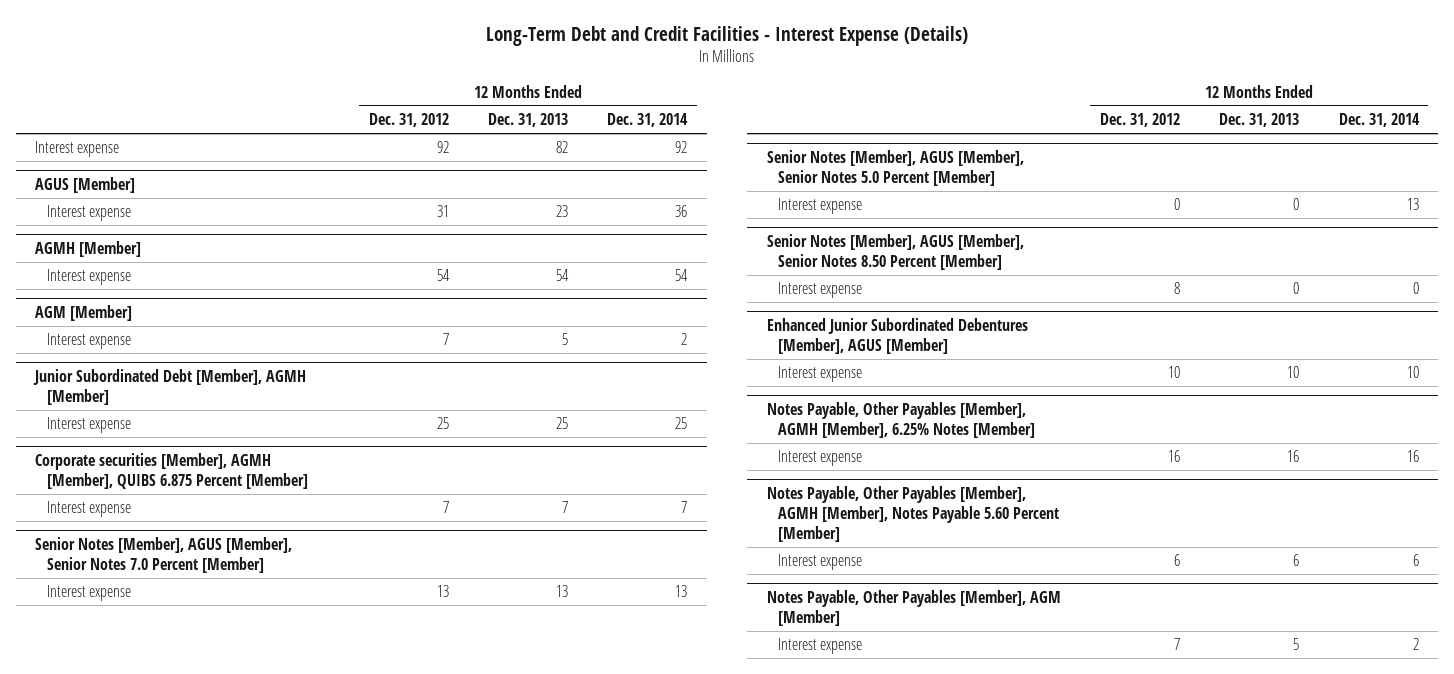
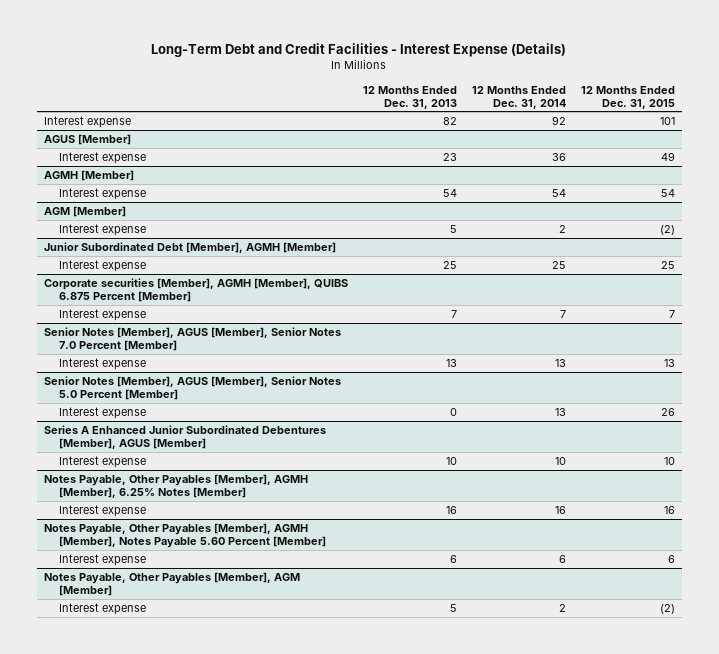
[368,113,449,128] Dec. 31, 2012 -> none
none -> [580,85,675,109] 12 Months Ended Dec. 31, 2015
[766,234,1024,270] Senior Notes [Member], AGUS [Member], Senior Notes 8.50 Percent [Member] -> none
[778,282,863,299] Interest expense -> none
[766,318,1028,354] Enhanced Junior Subordinated Debentures [Member], AGUS [Member] -> [44,424,327,449] Series A Enhanced Junior Subordinated Debentures [Member], AGUS [Member]

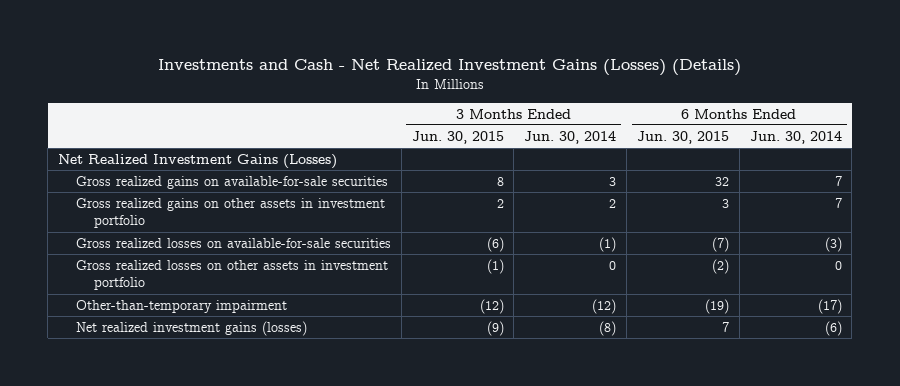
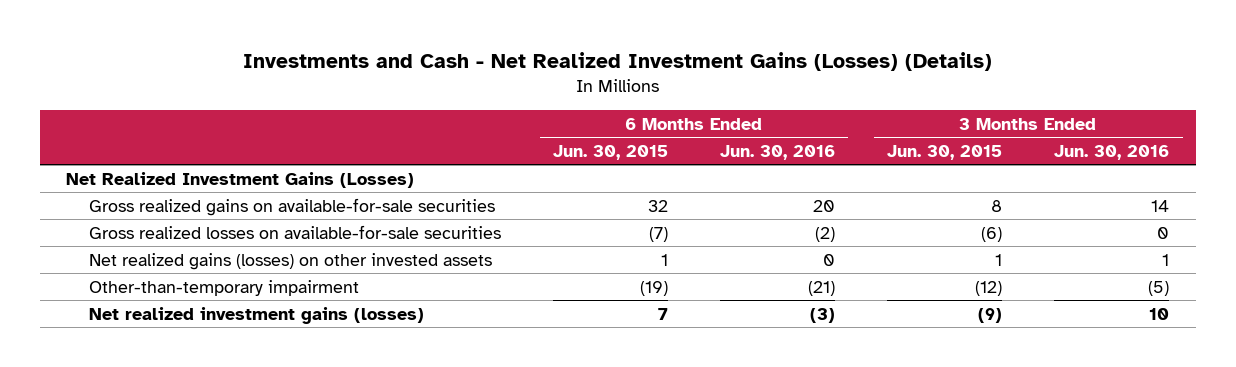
[524,130,617,144] Jun. 30, 2014 -> none
[749,130,842,144] Jun. 30, 2014 -> none
none -> [720,145,836,161] Jun. 30, 2016
none -> [1054,145,1170,161] Jun. 30, 2016
[75,198,385,229] Gross realized gains on other assets in investment portfolio -> none
[75,260,388,291] Gross realized losses on other assets in investment portfolio -> none
none -> [89,252,493,270] Net realized gains (losses) on other invested assets

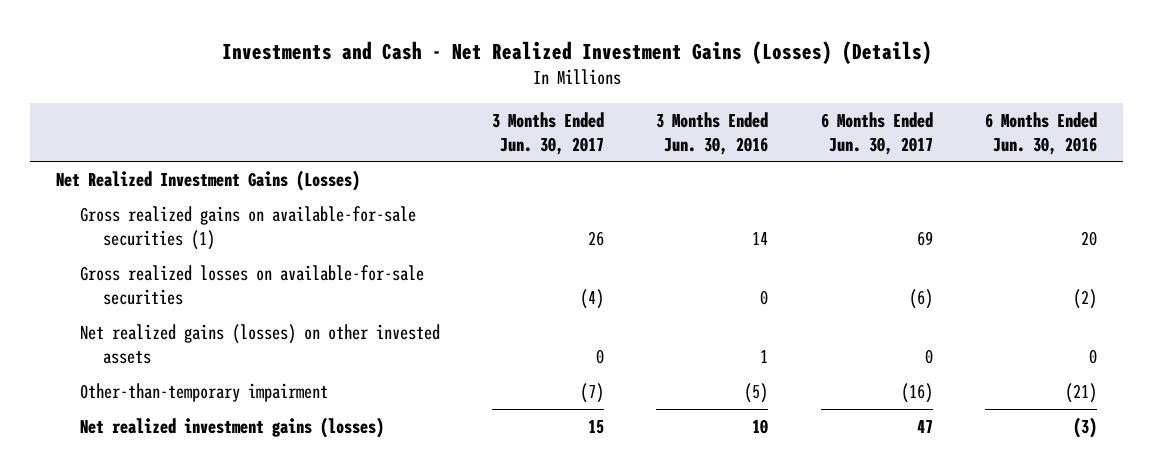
[553,145,669,161] Jun. 30, 2015 -> none
[887,145,1003,161] Jun. 30, 2015 -> none
none -> [492,111,605,155] 3 Months Ended Jun. 30, 2017
none -> [820,111,933,155] 6 Months Ended Jun. 30, 2017
[89,197,496,216] Gross realized gains on available-for-sale securities -> [79,205,416,250] Gross realized gains on available-for-sale securities (1)

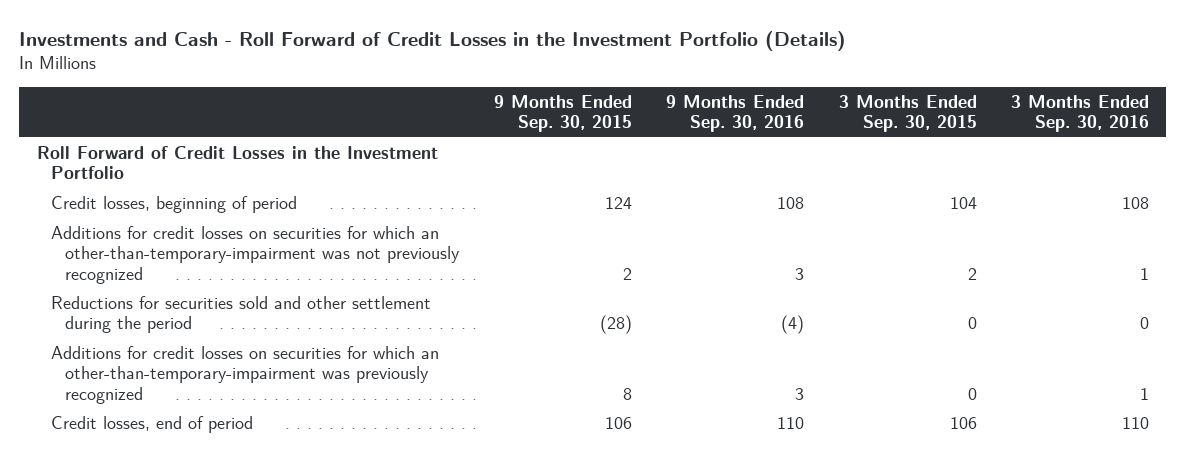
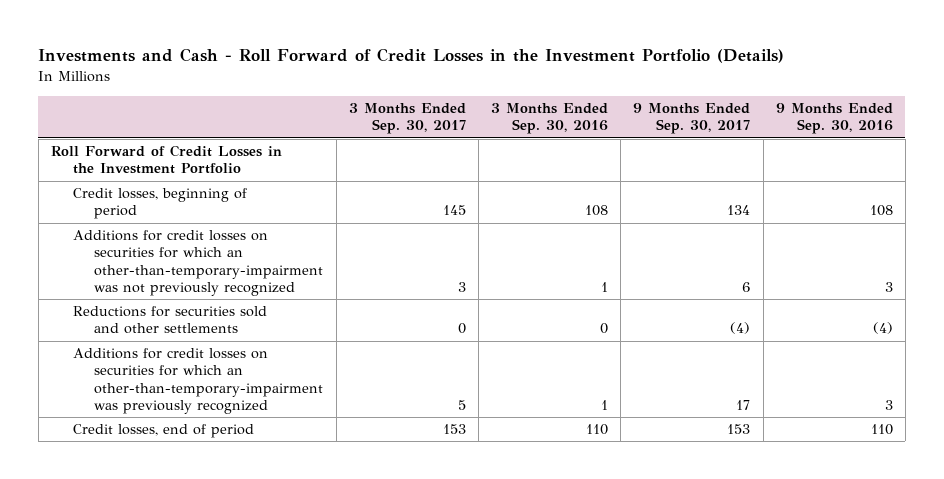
[493,94,632,132] 9 Months Ended Sep. 30, 2015 -> none
[838,94,977,132] 3 Months Ended Sep. 30, 2015 -> none
none -> [348,103,466,135] 3 Months Ended Sep. 30, 2017
none -> [633,103,751,135] 9 Months Ended Sep. 30, 2017
[50,295,431,334] Reductions for securities sold and other settlement during the period -> [72,306,267,335] Reductions for securities sold and other settlements

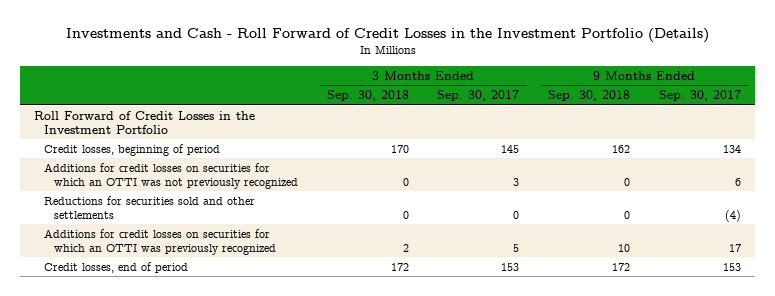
[491,103,609,135] 3 Months Ended Sep. 30, 2016 -> none
[775,103,893,135] 9 Months Ended Sep. 30, 2016 -> none
none -> [326,90,409,102] Sep. 30, 2018
none -> [548,90,631,102] Sep. 30, 2018
[72,230,324,296] Additions for credit losses on securities for which an other-than-temporary-impairment was not previously recognized -> [44,162,299,189] Additions for credit losses on securities for which an OTTI was not previously recognized
[72,348,324,414] Additions for credit losses on securities for which an other-than-temporary-impairment was previously recognized -> [44,228,277,255] Additions for credit losses on securities for which an OTTI was previously recognized

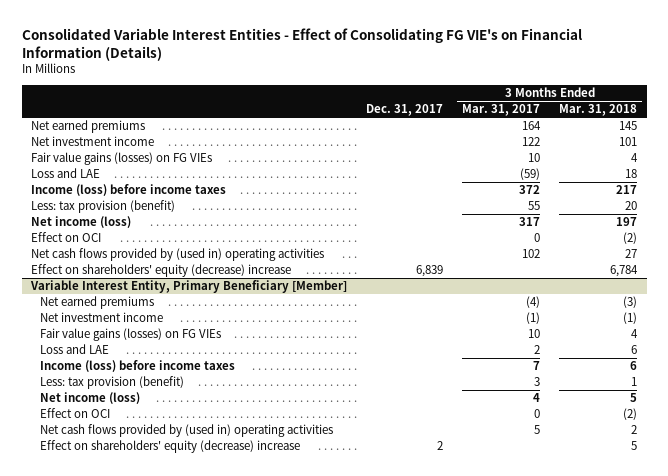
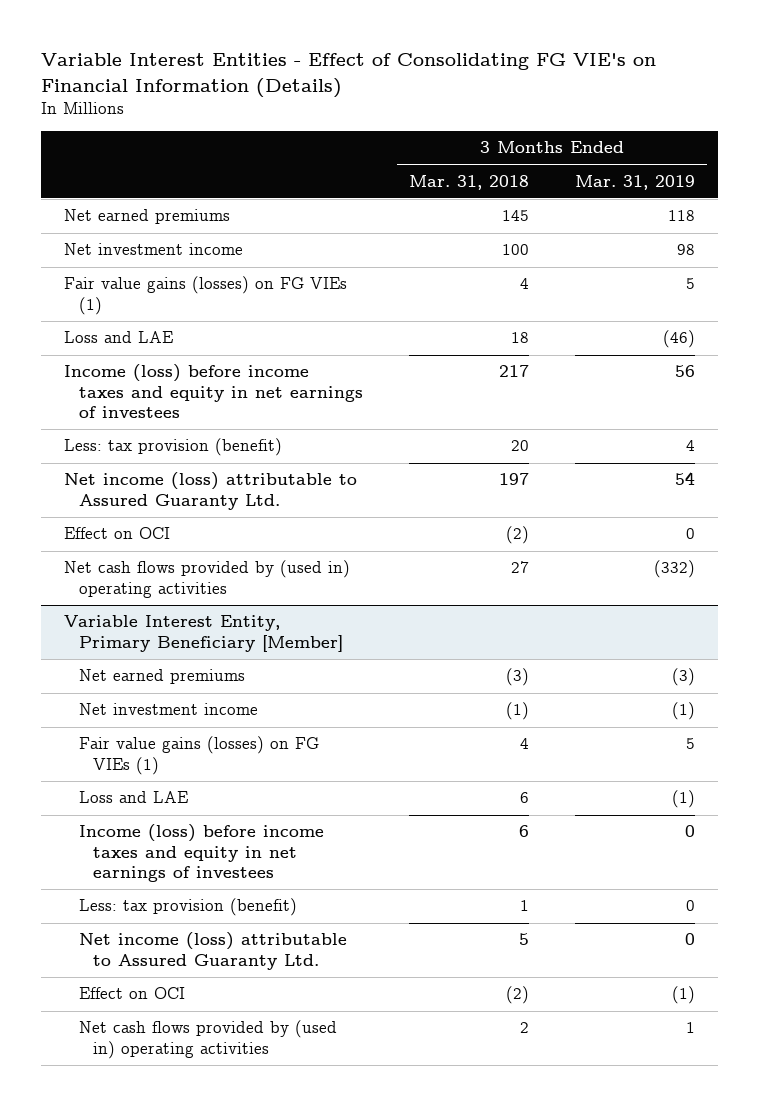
[21,27,582,61] Consolidated Variable Interest Entities - Effect of Consolidating FG VIE's on Financial Information (Details) -> [40,53,656,98] Variable Interest Entities - Effect of Consolidating FG VIE's on Financial Information (Details)
[366,104,444,117] Dec. 31, 2017 -> none
[462,104,541,117] Mar. 31, 2017 -> none
none -> [575,174,696,190] Mar. 31, 2019
[619,137,638,147] 101 -> [501,244,529,256] 100
[31,152,213,166] Fair value gains (losses) on FG VIEs -> [63,276,347,315] Fair value gains (losses) on FG VIEs (1)
[31,184,227,197] Income (loss) before income taxes -> [63,364,363,419] Income (loss) before income taxes and equity in net earnings of investees
[31,216,132,229] Net income (loss) -> [63,472,357,510] Net income (loss) attributable to Assured Guaranty Ltd.
[31,264,292,278] Effect on shareholders' equity (decrease) increase -> none
[39,328,221,342] Fair value gains (losses) on FG VIEs -> [78,736,319,775] Fair value gains (losses) on FG VIEs (1)
[39,360,235,373] Income (loss) before income taxes -> [78,824,324,883] Income (loss) before income taxes and equity in net earnings of investees
[39,392,140,405] Net income (loss) -> [78,932,347,970] Net income (loss) attributable to Assured Guaranty Ltd.
[39,440,300,454] Effect on shareholders' equity (decrease) increase -> none

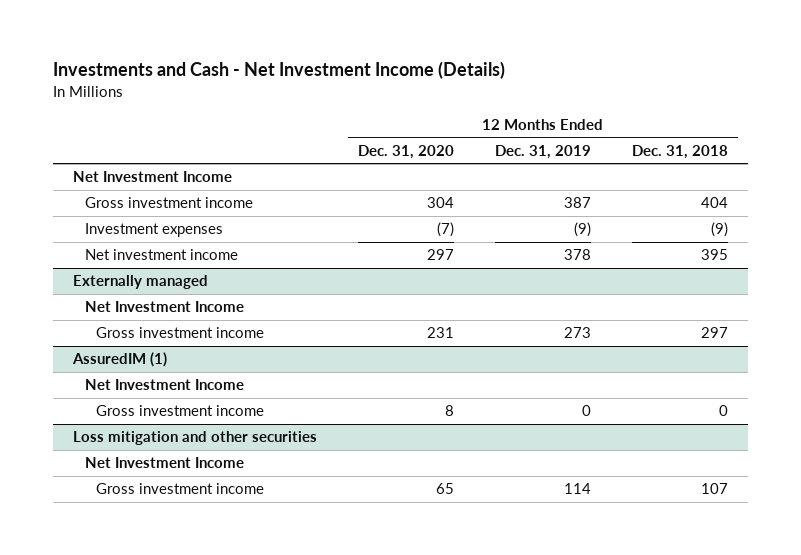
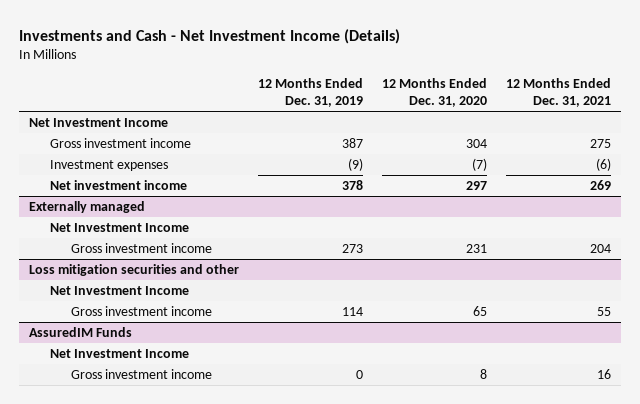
[631,145,728,160] Dec. 31, 2018 -> none
none -> [506,77,612,108] 12 Months Ended Dec. 31, 2021
[72,352,168,368] AssuredIM (1) -> none
[84,379,244,391] Net Investment Income -> none
[96,405,265,417] Gross investment income -> none
[73,431,318,446] Loss mitigation and other securities -> [28,264,239,277] Loss mitigation securities and other
none -> [28,327,132,338] AssuredIM Funds
none -> [49,349,189,359] Net Investment Income
none -> [71,369,213,380] Gross investment income

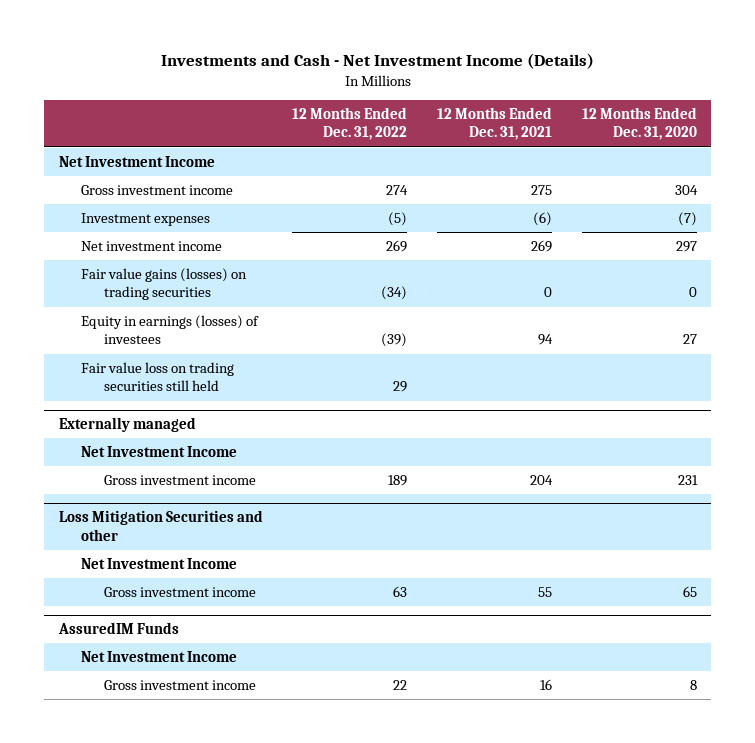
[258,77,364,108] 12 Months Ended Dec. 31, 2019 -> none
none -> [292,107,408,141] 12 Months Ended Dec. 31, 2022
none -> [81,267,248,301] Fair value gains (losses) on trading securities
none -> [81,314,260,345] Equity in earnings (losses) of investees
none -> [81,361,235,392] Fair value loss on trading securities still held
[28,264,239,277] Loss mitigation securities and other -> [58,510,263,541] Loss Mitigation Securities and other

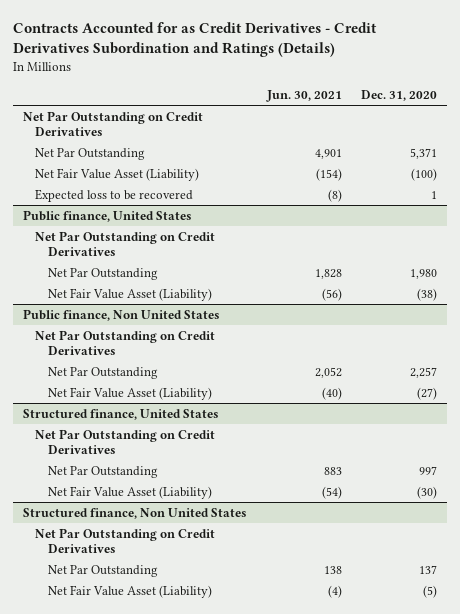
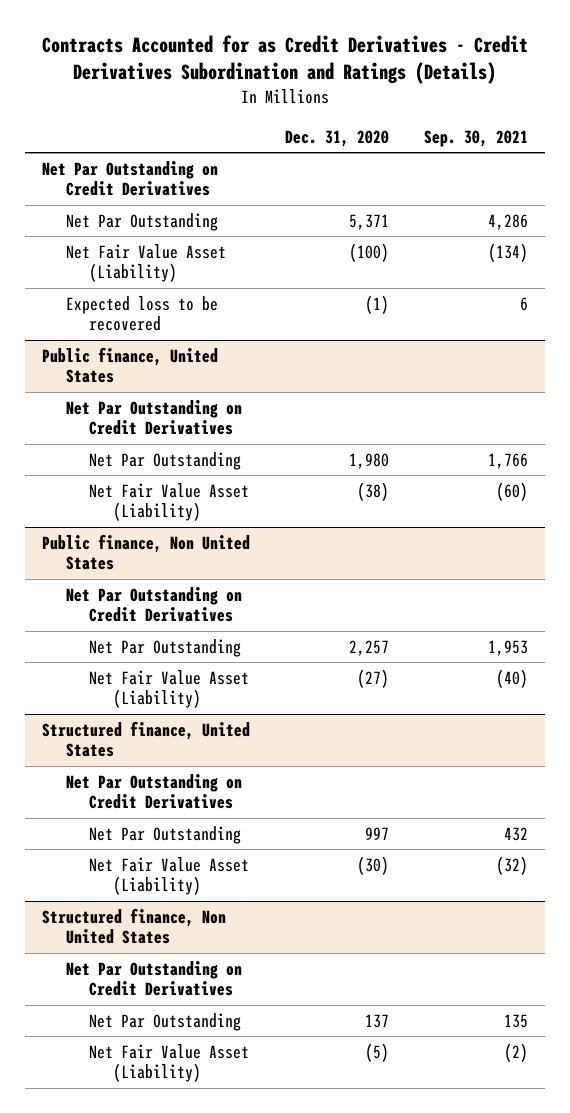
[265,89,342,102] Jun. 30, 2021 -> none
none -> [423,129,528,147] Sep. 30, 2021
[431,190,438,199] 1 -> [364,294,389,314] (1)

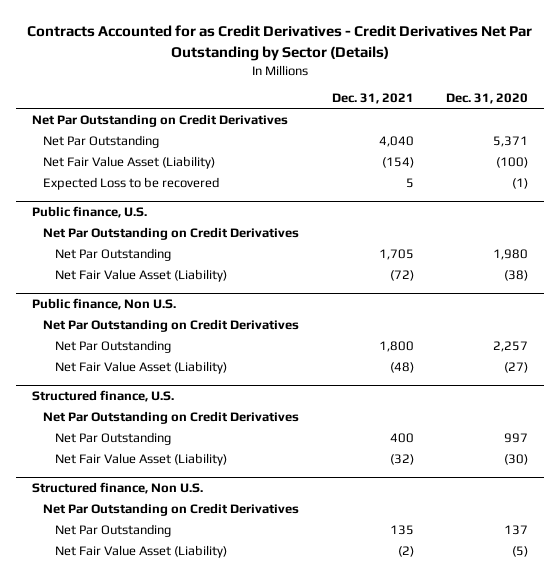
[41,35,528,85] Contracts Accounted for as Credit Derivatives - Credit Derivatives Subordination and Ratings (Details) -> [27,25,533,61] Contracts Accounted for as Credit Derivatives - Credit Derivatives Net Par Outstanding by Sector (Details)
[423,129,528,147] Sep. 30, 2021 -> none
none -> [331,93,414,105] Dec. 31, 2021
[42,346,219,384] Public finance, United States -> none
[65,295,218,332] Expected loss to be recovered -> [43,176,220,190] Expected Loss to be recovered
none -> [32,206,148,219] Public finance, U.S.
[42,533,251,571] Public finance, Non United States -> none
none -> [32,298,177,311] Public finance, Non U.S.
[42,720,251,758] Structured finance, United States -> none
none -> [32,390,175,403] Structured finance, U.S.
[42,907,227,945] Structured finance, Non United States -> none
none -> [32,482,204,495] Structured finance, Non U.S.

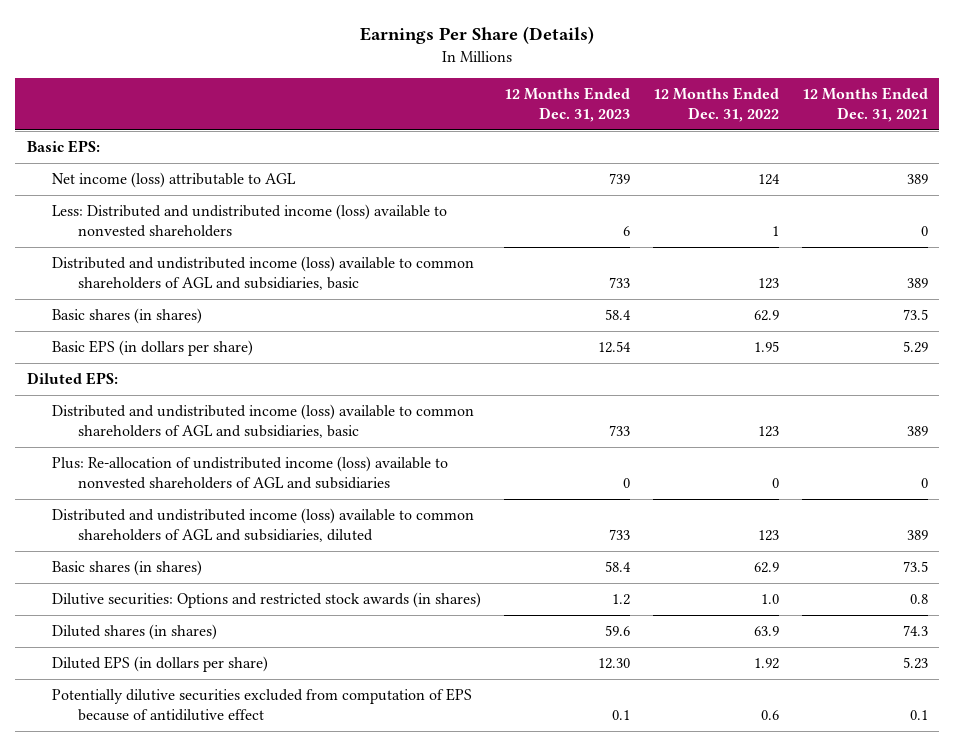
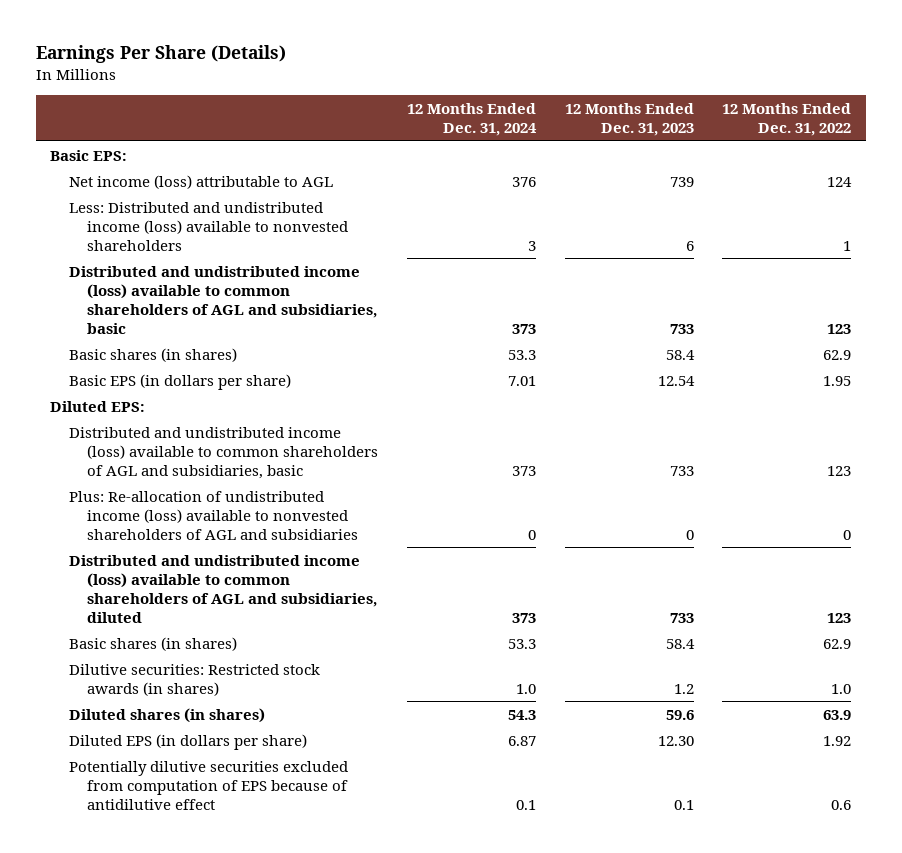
[801,86,928,122] 12 Months Ended Dec. 31, 2021 -> none
none -> [407,102,538,136] 12 Months Ended Dec. 31, 2024
[52,592,482,609] Dilutive securities: Options and restricted stock awards (in shares) -> [68,663,320,696] Dilutive securities: Restricted stock awards (in shares)

